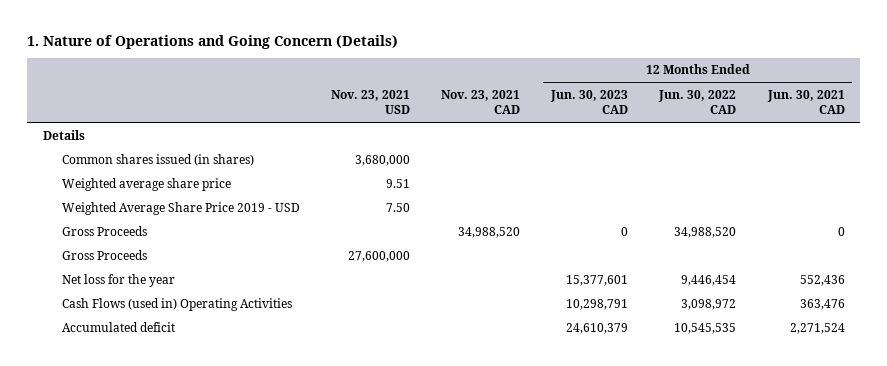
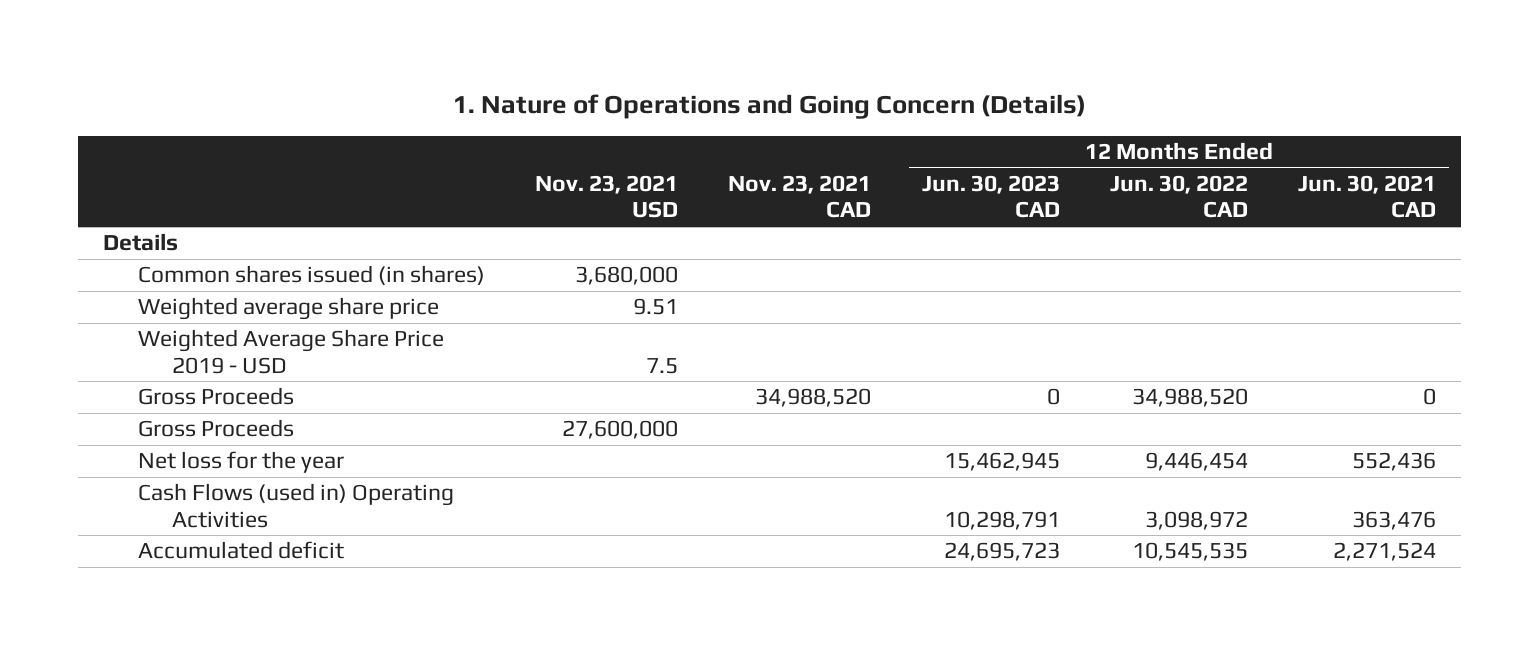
[385,202,410,212] 7.50 -> [645,357,678,374] 7.5
[566,274,629,286] 15,377,601 -> [943,452,1060,472] 15,462,945
[566,322,629,334] 24,610,379 -> [943,542,1060,562] 24,695,723

